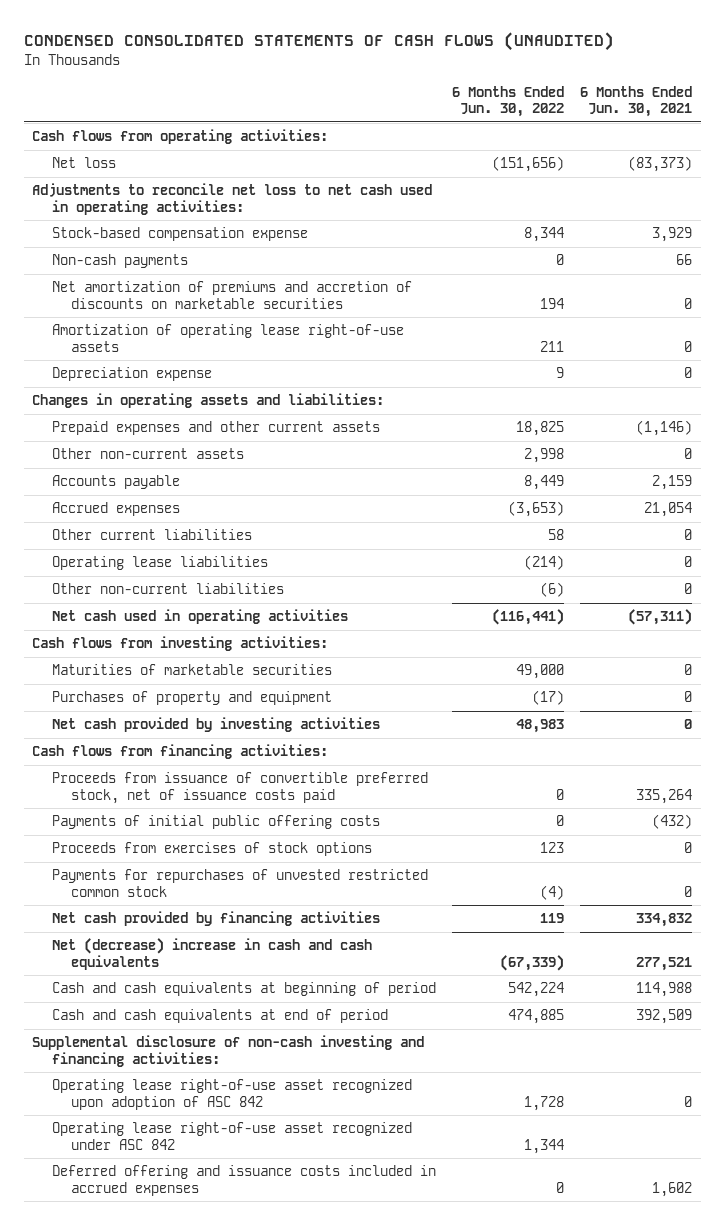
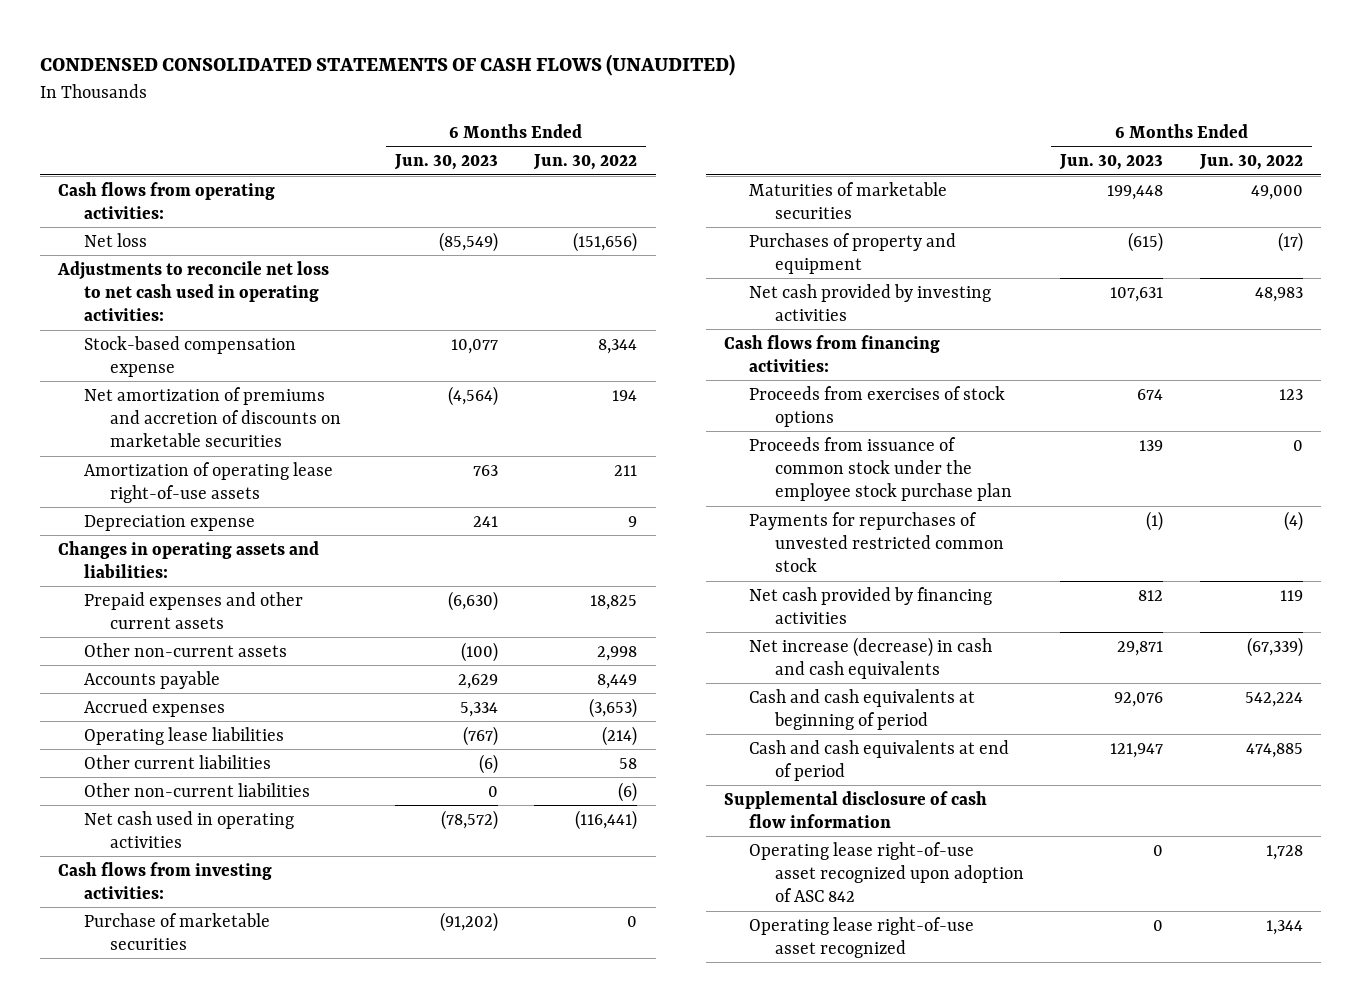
[580,85,693,118] 6 Months Ended Jun. 30, 2021 -> none
none -> [394,154,499,171] Jun. 30, 2023
[51,254,188,269] Non-cash payments -> none
[51,529,252,541] Other current liabilities -> [84,754,272,769] Other current liabilities
none -> [84,912,271,950] Purchase of marketable securities
[51,772,428,804] Proceeds from issuance of convertible preferred stock, net of issuance costs paid -> none
[51,815,380,830] Payments of initial public offering costs -> none
none -> [749,436,1013,502] Proceeds from issuance of common stock under the employee stock purchase plan
[51,938,372,970] Net (decrease) increase in cash and cash equivalents -> [749,636,993,679] Net increase (decrease) in cash and cash equivalents
[32,1035,425,1067] Supplemental disclosure of non-cash investing and financing activities: -> [723,790,987,828] Supplemental disclosure of cash flow information
[51,1165,436,1196] Deferred offering and issuance costs included in accrued expenses -> none
[51,1122,412,1150] Operating lease right-of-use asset recognized under ASC 842 -> [749,916,975,958] Operating lease right-of-use asset recognized

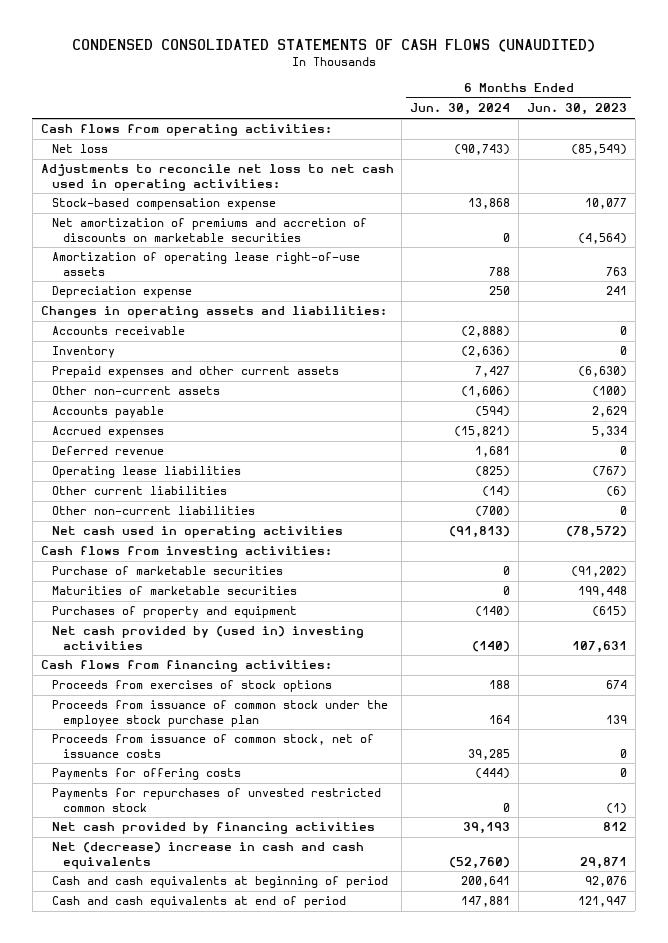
[533,154,638,171] Jun. 30, 2022 -> none
none -> [410,103,511,116] Jun. 30, 2024
none -> [51,326,185,336] Accounts receivable
none -> [51,346,115,359] Inventory
none -> [51,446,164,456] Deferred revenue
[749,283,992,321] Net cash provided by investing activities -> [51,626,364,650] Net cash provided by (used in) investing activities
none -> [51,734,374,758] Proceeds from issuance of common stock, net of issuance costs
none -> [51,768,241,781] Payments for offering costs
[749,636,993,679] Net increase (decrease) in cash and cash equivalents -> [51,842,364,869] Net (decrease) increase in cash and cash equivalents
[723,790,987,828] Supplemental disclosure of cash flow information -> none
[749,841,1025,903] Operating lease right-of-use asset recognized upon adoption of ASC 842 -> none
[749,916,975,958] Operating lease right-of-use asset recognized -> none

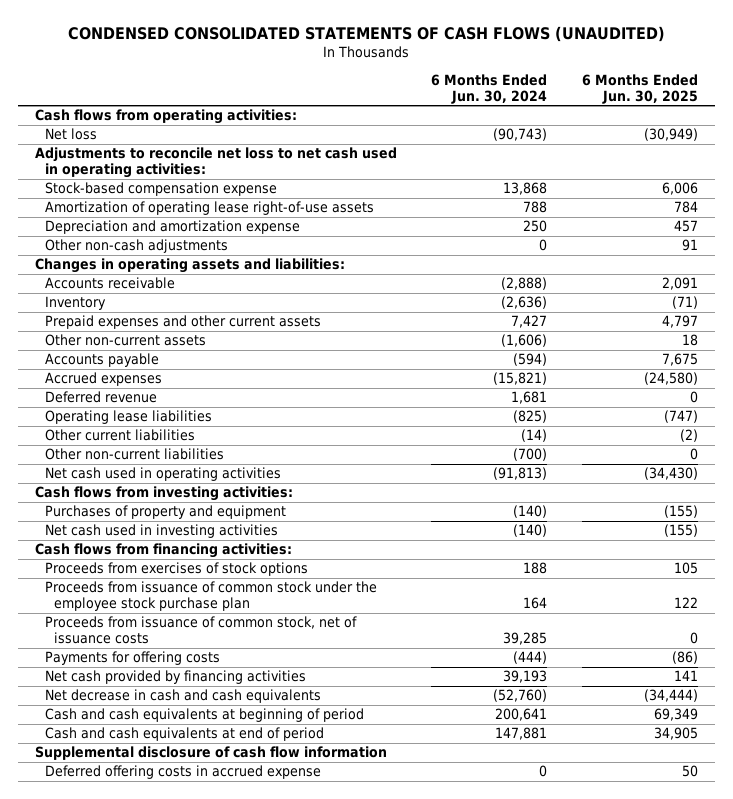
[526,103,627,116] Jun. 30, 2023 -> none
none -> [581,74,698,104] 6 Months Ended Jun. 30, 2025
[51,218,367,242] Net amortization of premiums and accretion of discounts on marketable securities -> none
[51,286,192,299] Depreciation expense -> [44,220,300,235] Depreciation and amortization expense
none -> [44,239,228,254] Other non-cash adjustments
[51,566,283,576] Purchase of marketable securities -> none
[51,586,297,596] Maturities of marketable securities -> none
[51,626,364,650] Net cash provided by (used in) investing activities -> [44,524,278,539] Net cash used in investing activities
[51,788,381,812] Payments for repurchases of unvested restricted common stock -> none
[51,842,364,869] Net (decrease) increase in cash and cash equivalents -> [44,689,321,704] Net decrease in cash and cash equivalents
none -> [35,746,388,761] Supplemental disclosure of cash flow information
none -> [44,765,321,780] Deferred offering costs in accrued expense

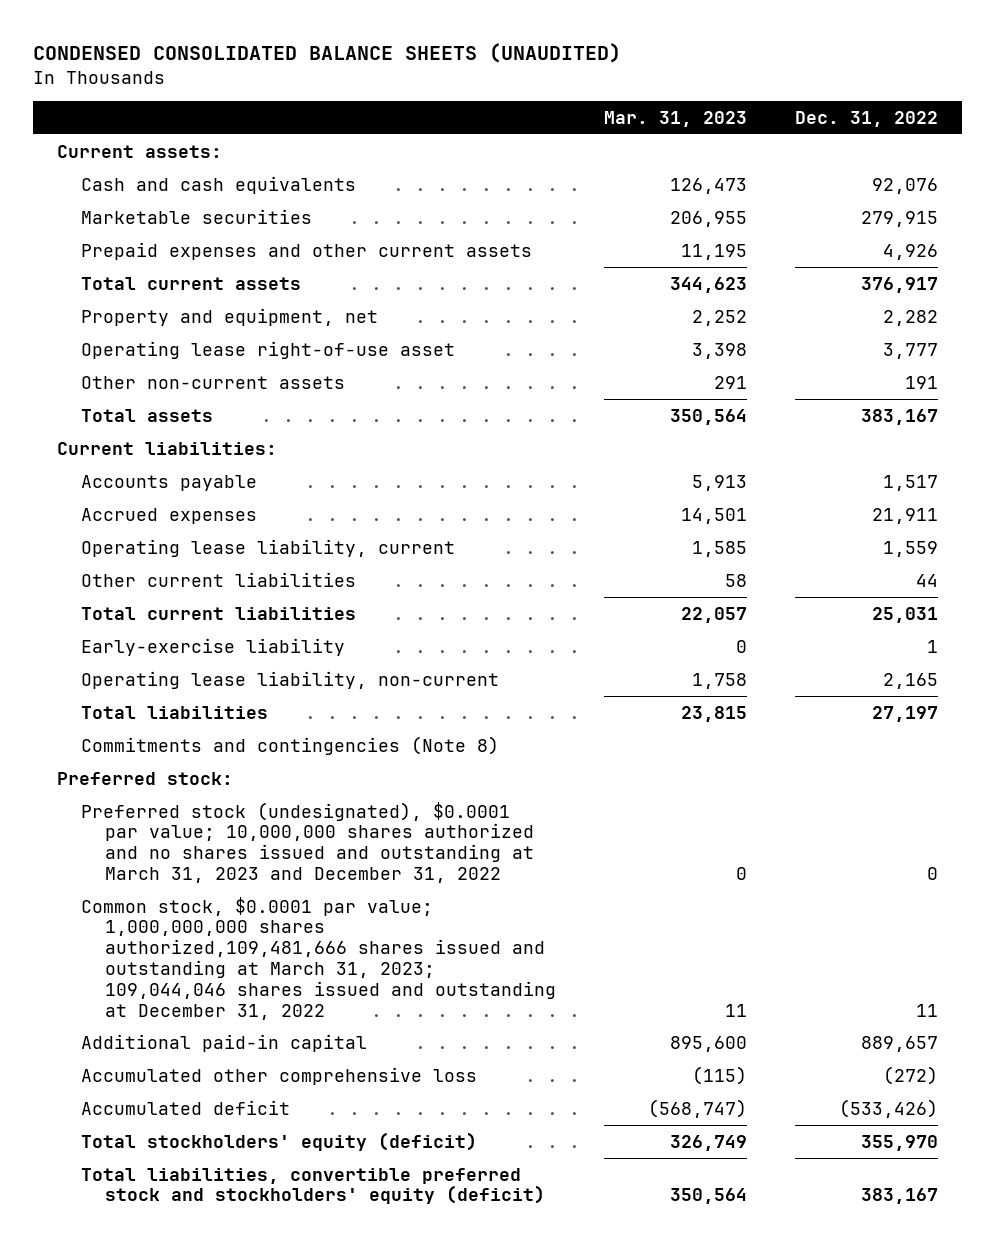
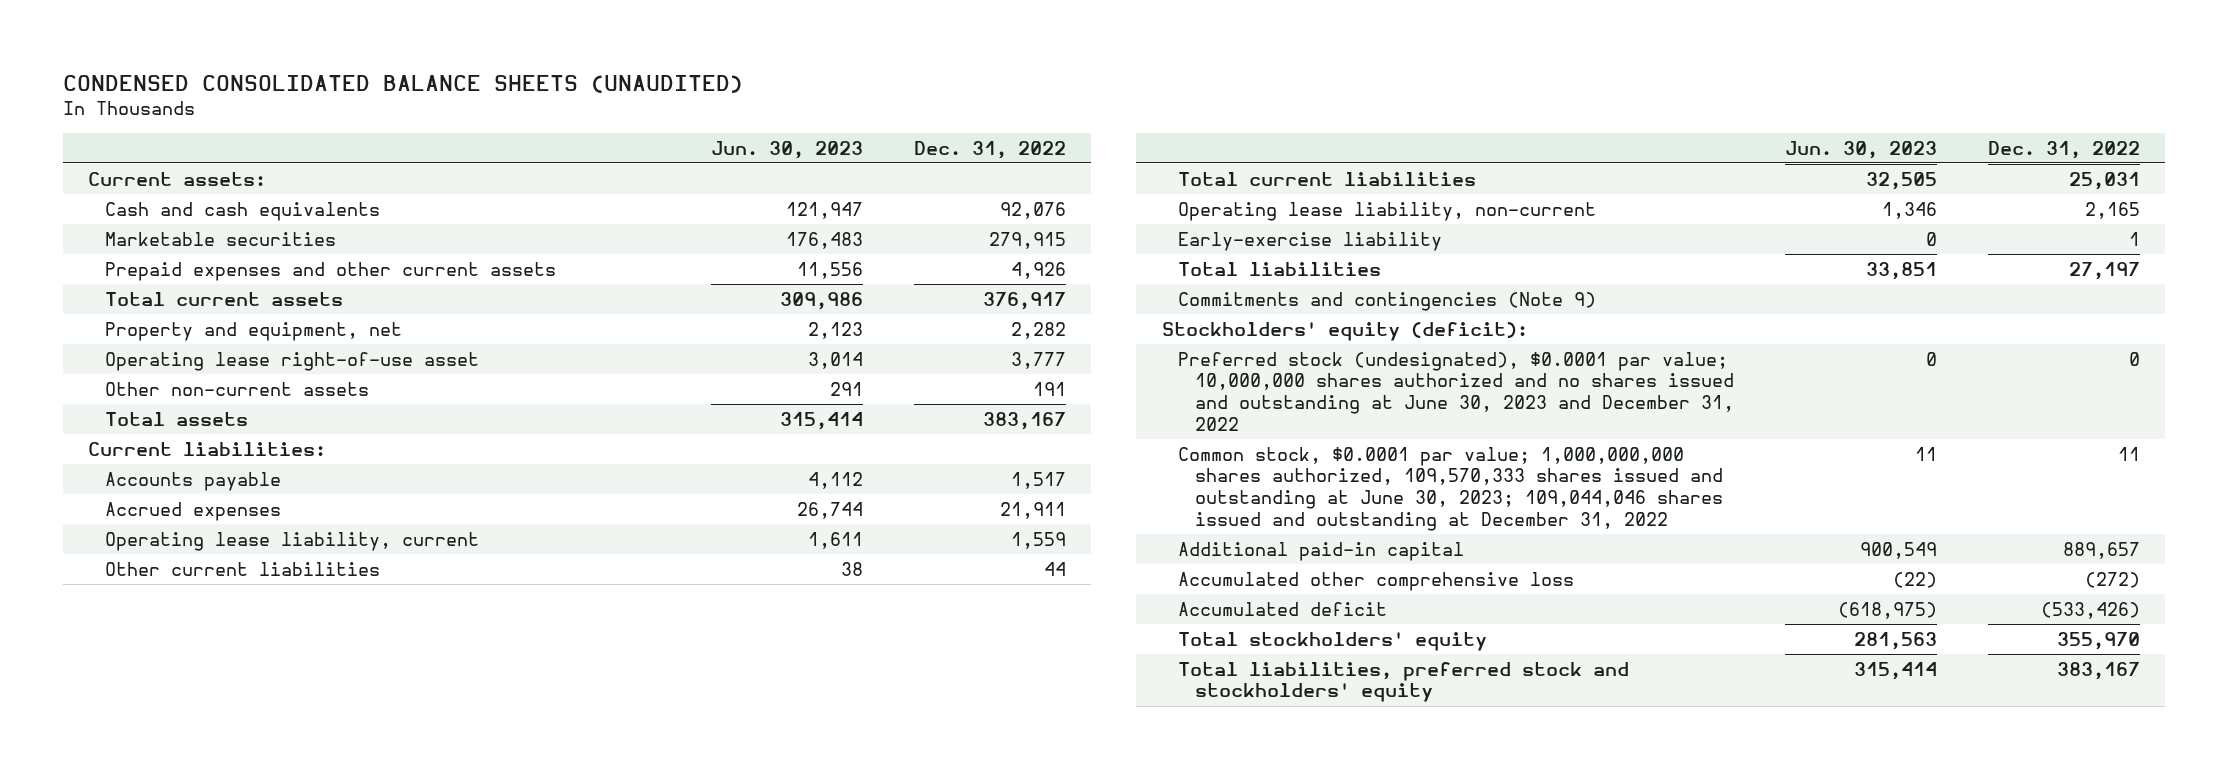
[603,110,747,127] Mar. 31, 2023 -> none
none -> [711,140,864,159] Jun. 30, 2023
[80,637,345,656] Early-exercise liability -> [1178,231,1443,251] Early-exercise liability
[57,771,234,785] Preferred stock: -> none
[80,735,499,755] Commitments and contingencies (Note 8) -> [1178,291,1597,311] Commitments and contingencies (Note 9)
none -> [1161,321,1528,341] Stockholders' equity (deficit):
[80,801,534,884] Preferred stock (undesignated), $0.0001 par value; 10,000,000 shares authorized and no shares issued and outstanding at March 31, 2023 and December 31, 2022 -> [1178,351,1735,431] Preferred stock (undesignated), $0.0001 par value; 10,000,000 shares authorized and no shares issued and outstanding at June 30, 2023 and December 31, 2022
[80,896,556,1020] Common stock, $0.0001 par value; 1,000,000,000 shares authorized,109,481,666 shares issued and outstanding at March 31, 2023; 109,044,046 shares issued and outstanding at December 31, 2022 -> [1178,446,1724,531] Common stock, $0.0001 par value; 1,000,000,000 shares authorized, 109,570,333 shares issued and outstanding at June 30, 2023; 109,044,046 shares issued and outstanding at December 31, 2022
[80,1131,477,1151] Total stockholders' equity (deficit) -> [1178,631,1488,651] Total stockholders' equity
[80,1167,545,1205] Total liabilities, convertible preferred stock and stockholders' equity (deficit) -> [1178,661,1630,703] Total liabilities, preferred stock and stockholders' equity

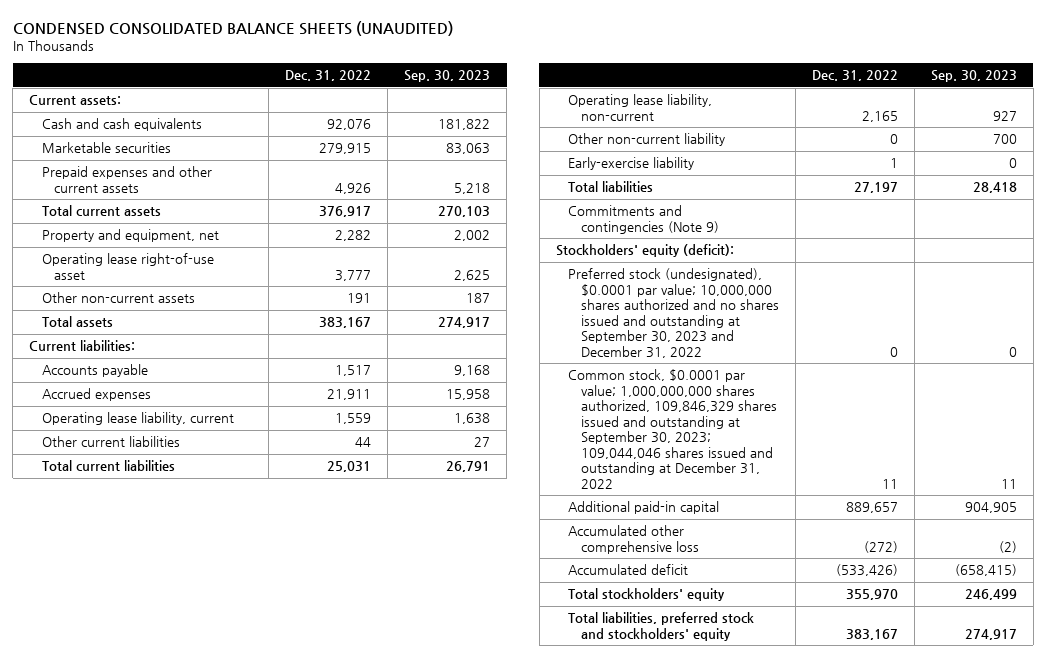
[711,140,864,159] Jun. 30, 2023 -> none
none -> [404,70,491,83] Sep. 30, 2023
none -> [568,133,726,147] Other non-current liability
[1178,351,1735,431] Preferred stock (undesignated), $0.0001 par value; 10,000,000 shares authorized and no shares issued and outstanding at June 30, 2023 and December 31, 2022 -> [568,268,779,358] Preferred stock (undesignated), $0.0001 par value; 10,000,000 shares authorized and no shares issued and outstanding at September 30, 2023 and December 31, 2022
[1178,446,1724,531] Common stock, $0.0001 par value; 1,000,000,000 shares authorized, 109,570,333 shares issued and outstanding at June 30, 2023; 109,044,046 shares issued and outstanding at December 31, 2022 -> [568,369,777,489] Common stock, $0.0001 par value; 1,000,000,000 shares authorized, 109,846,329 shares issued and outstanding at September 30, 2023; 109,044,046 shares issued and outstanding at December 31, 2022

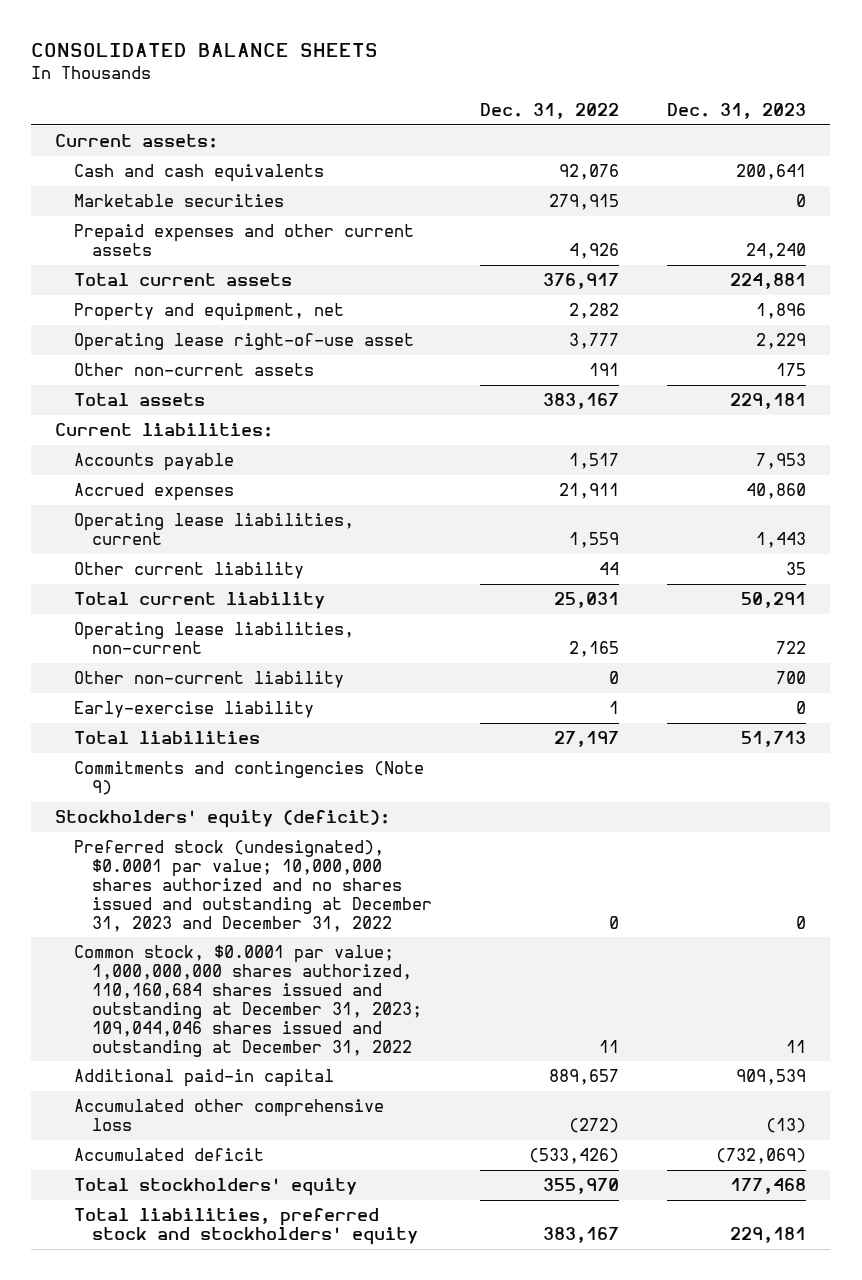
[12,20,453,36] CONDENSED CONSOLIDATED BALANCE SHEETS (UNAUDITED) -> [31,42,379,57] CONSOLIDATED BALANCE SHEETS
[404,70,491,83] Sep. 30, 2023 -> none
none -> [667,102,807,119] Dec. 31, 2023
[41,412,234,426] Operating lease liability, current -> [73,512,354,545] Operating lease liabilities, current
[41,436,180,448] Other current liabilities -> [73,561,304,579] Other current liability
[41,460,175,472] Total current liabilities -> [73,591,325,609] Total current liability
[568,94,713,121] Operating lease liability, non-current -> [73,621,354,654] Operating lease liabilities, non-current
[568,268,779,358] Preferred stock (undesignated), $0.0001 par value; 10,000,000 shares authorized and no shares issued and outstanding at September 30, 2023 and December 31, 2022 -> [73,839,433,932] Preferred stock (undesignated), $0.0001 par value; 10,000,000 shares authorized and no shares issued and outstanding at December 31, 2023 and December 31, 2022
[568,369,777,489] Common stock, $0.0001 par value; 1,000,000,000 shares authorized, 109,846,329 shares issued and outstanding at September 30, 2023; 109,044,046 shares issued and outstanding at December 31, 2022 -> [73,944,423,1057] Common stock, $0.0001 par value; 1,000,000,000 shares authorized, 110,160,684 shares issued and outstanding at December 31, 2023; 109,044,046 shares issued and outstanding at December 31, 2022

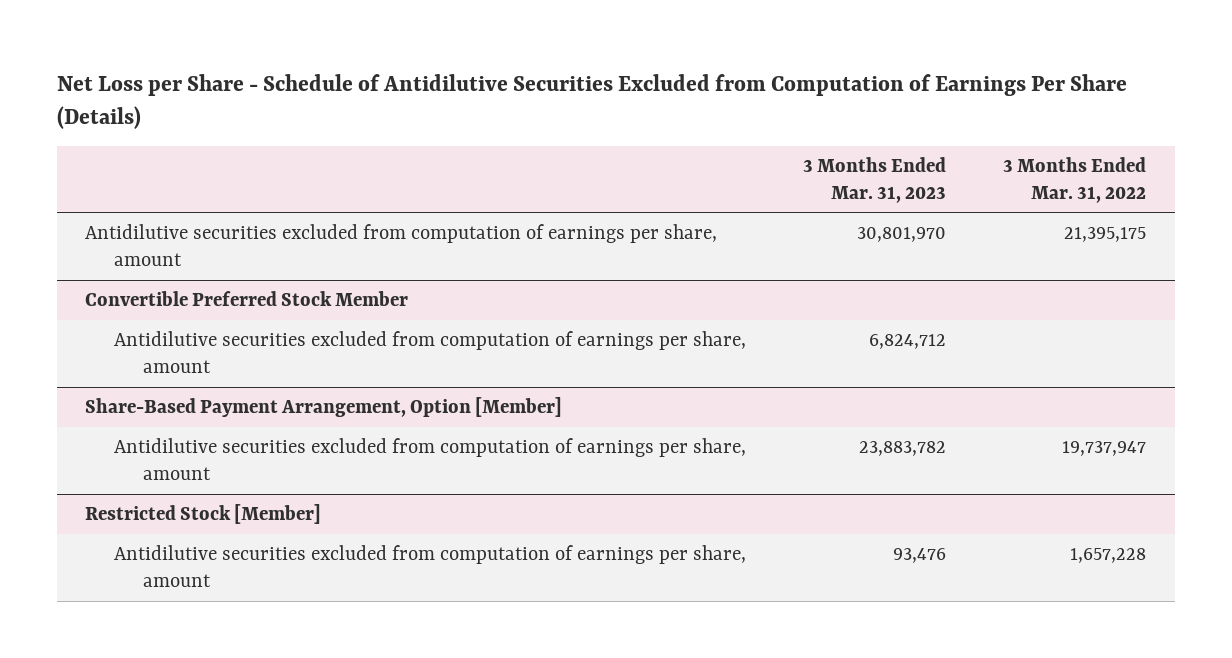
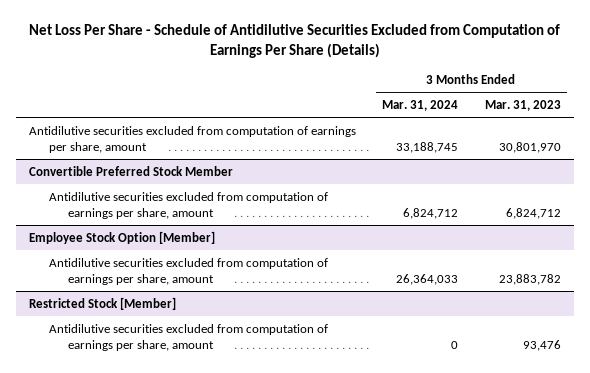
[56,73,1127,130] Net Loss per Share - Schedule of Antidilutive Securities Excluded from Computation of Earnings Per Share (Details) -> [28,24,560,58] Net Loss Per Share - Schedule of Antidilutive Securities Excluded from Computation of Earnings Per Share (Details)
[1003,156,1147,203] 3 Months Ended Mar. 31, 2022 -> none
none -> [382,99,459,111] Mar. 31, 2024
[85,397,563,418] Share-Based Payment Arrangement, Option [Member] -> [29,230,216,244] Employee Stock Option [Member]

